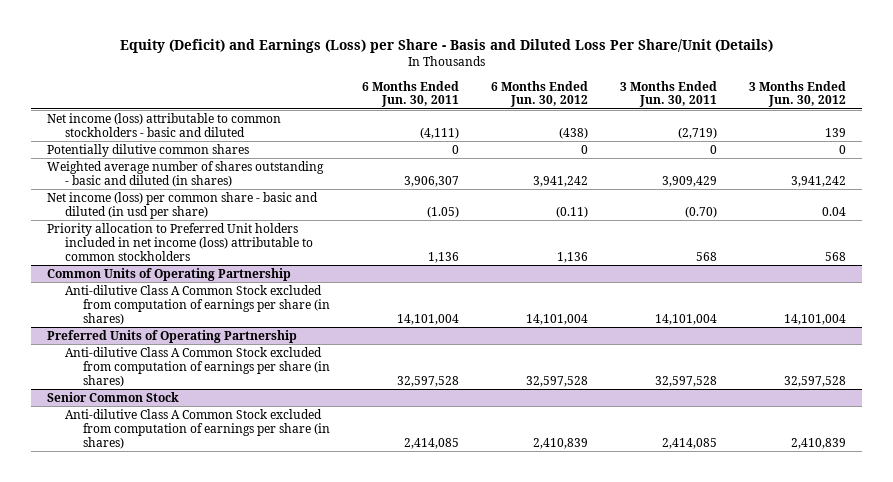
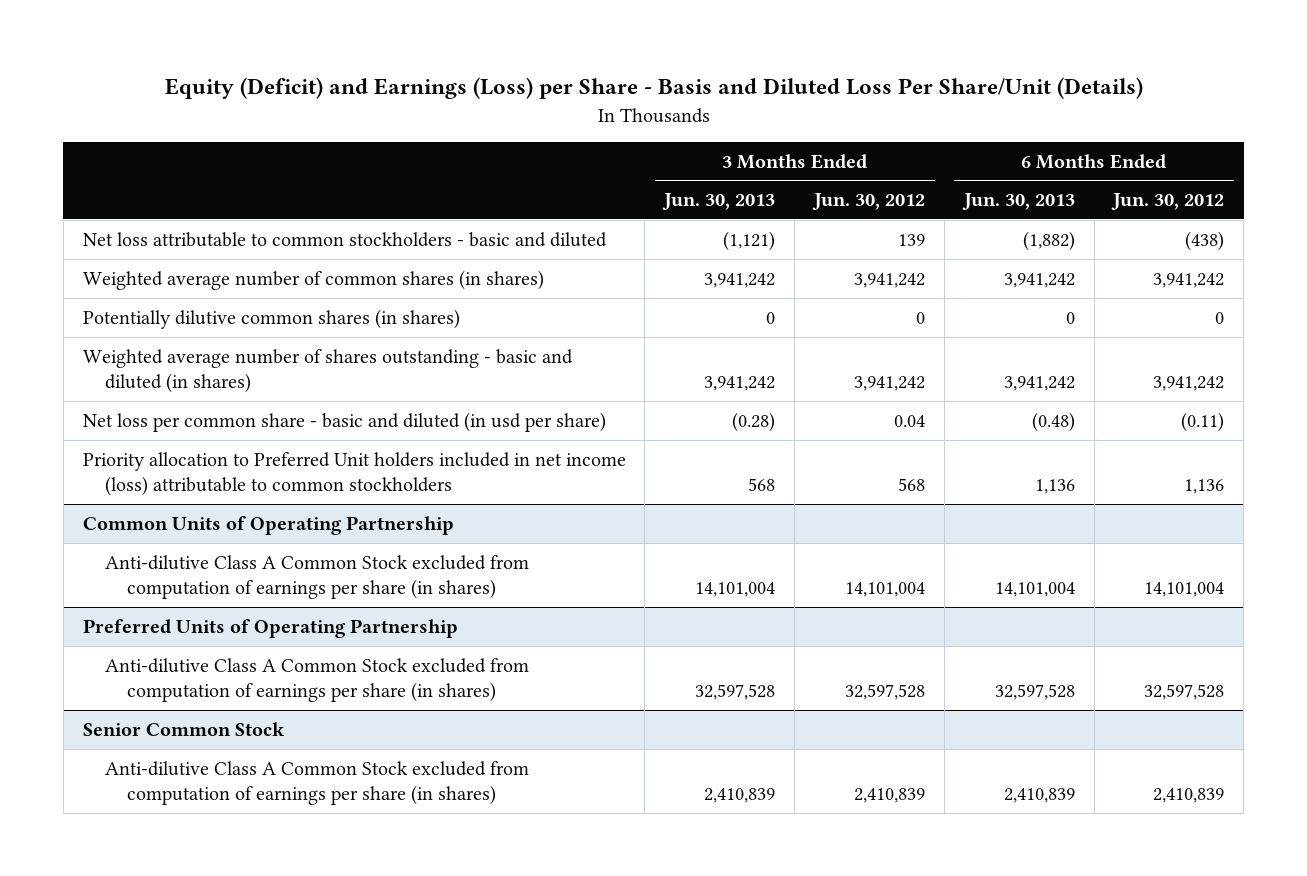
[362,80,460,108] 6 Months Ended Jun. 30, 2011 -> none
[620,80,718,108] 3 Months Ended Jun. 30, 2011 -> none
none -> [662,193,776,211] Jun. 30, 2013
none -> [961,193,1075,211] Jun. 30, 2013
[47,112,282,137] Net income (loss) attributable to common stockholders - basic and diluted -> [82,231,607,247] Net loss attributable to common stockholders - basic and diluted
none -> [82,269,544,290] Weighted average number of common shares (in shares)
[47,143,250,157] Potentially dilutive common shares -> [82,308,460,329] Potentially dilutive common shares (in shares)
[47,191,319,219] Net income (loss) per common share - basic and diluted (in usd per share) -> [82,411,606,432] Net loss per common share - basic and diluted (in usd per share)

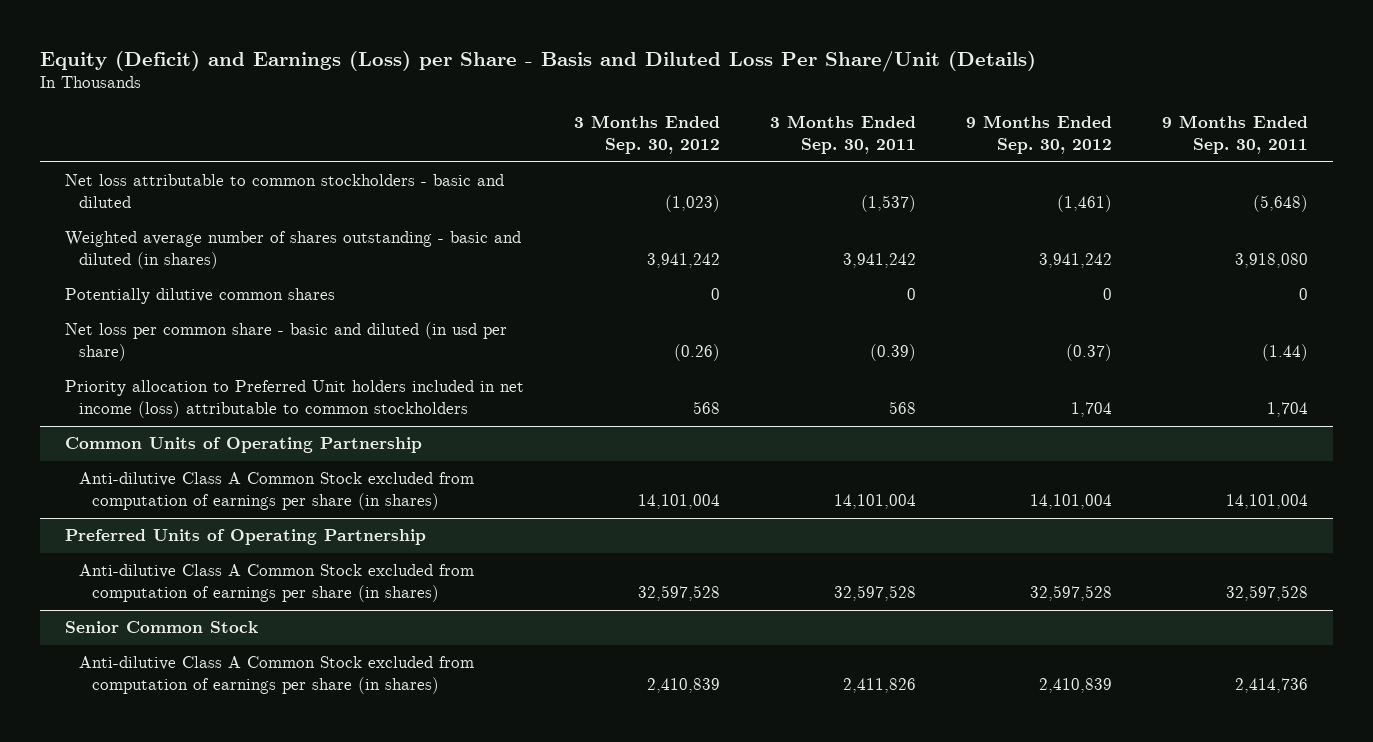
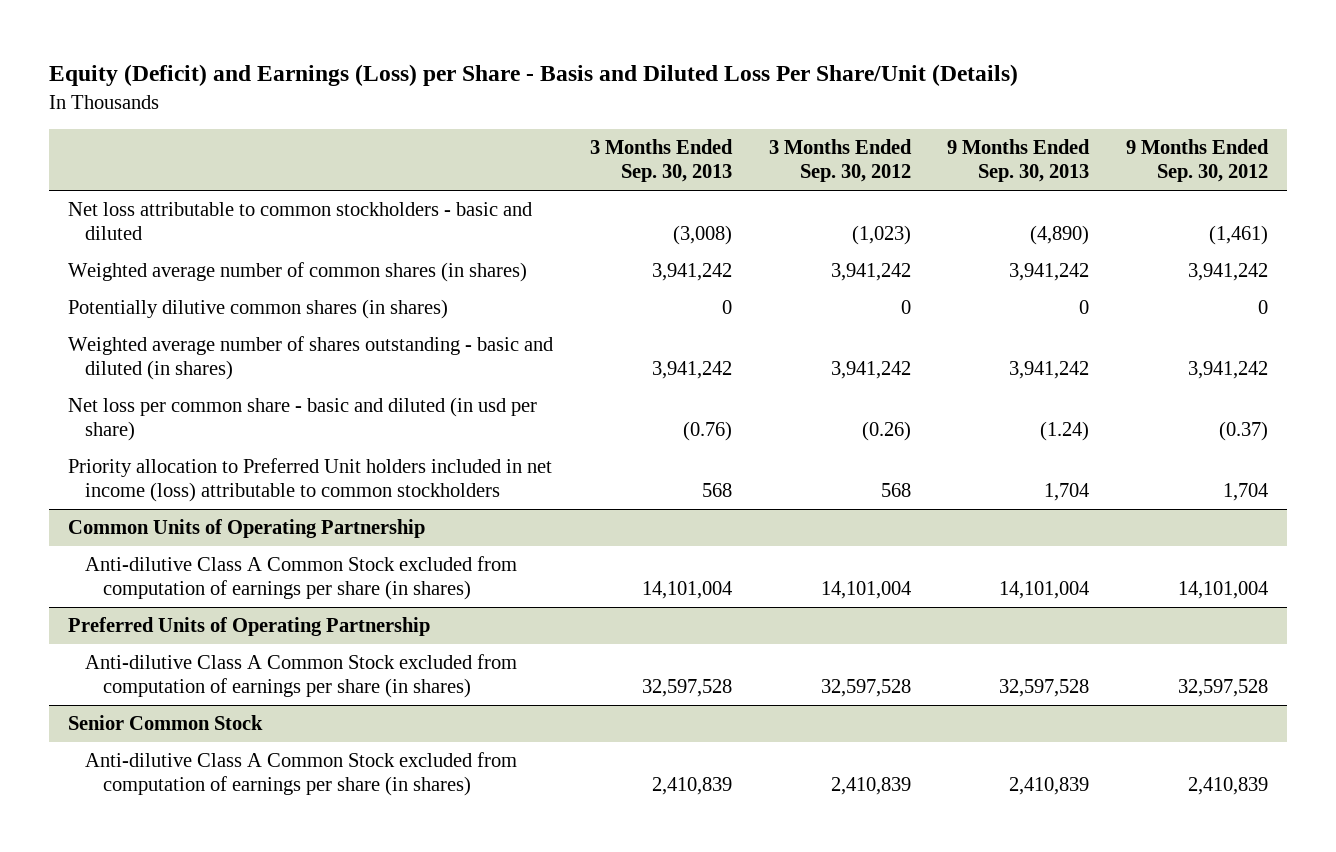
[769,115,916,155] 3 Months Ended Sep. 30, 2011 -> none
[1162,115,1309,155] 9 Months Ended Sep. 30, 2011 -> none
none -> [589,139,733,183] 3 Months Ended Sep. 30, 2013
none -> [947,139,1091,183] 9 Months Ended Sep. 30, 2013
none -> [67,262,527,283] Weighted average number of common shares (in shares)
none -> [67,299,448,320] Potentially dilutive common shares (in shares)
[64,288,335,305] Potentially dilutive common shares -> none

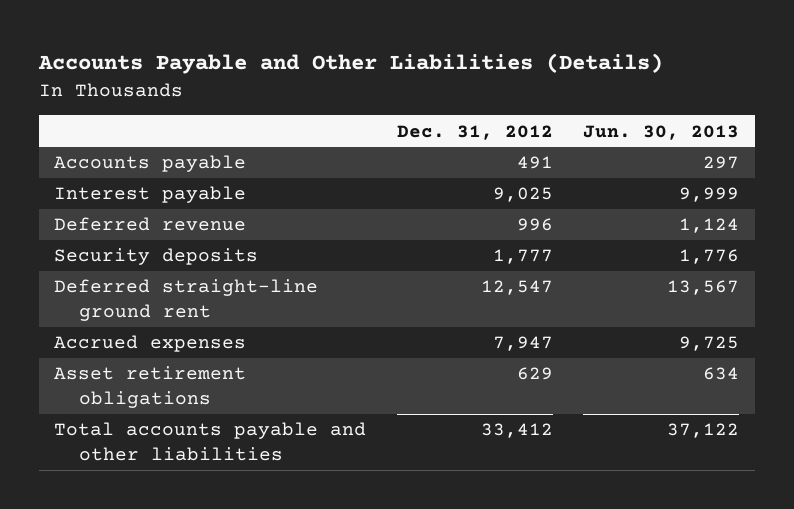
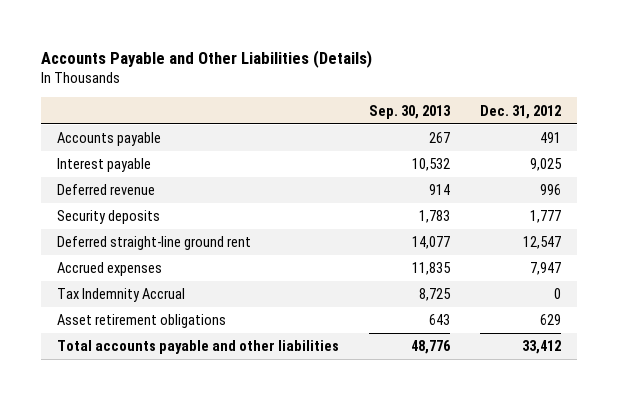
[583,124,740,140] Jun. 30, 2013 -> none
none -> [369,104,452,119] Sep. 30, 2013
none -> [56,288,185,303] Tax Indemnity Accrual

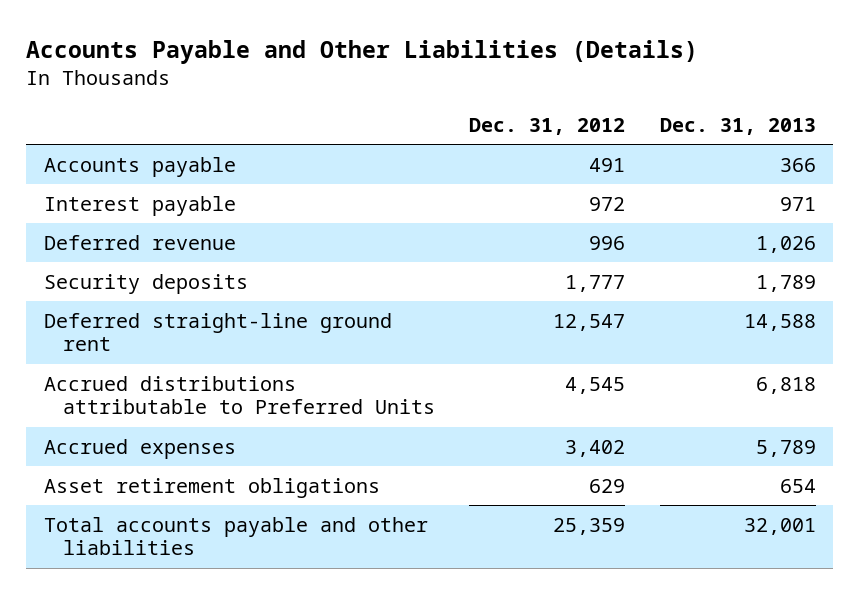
[369,104,452,119] Sep. 30, 2013 -> none
none -> [659,117,816,135] Dec. 31, 2013
[530,158,563,172] 9,025 -> [589,196,626,211] 972
[56,288,185,303] Tax Indemnity Accrual -> none
none -> [43,375,435,415] Accrued distributions attributable to Preferred Units
[530,262,562,276] 7,947 -> [565,439,626,457] 3,402
[522,340,562,355] 33,412 -> [553,517,626,535] 25,359

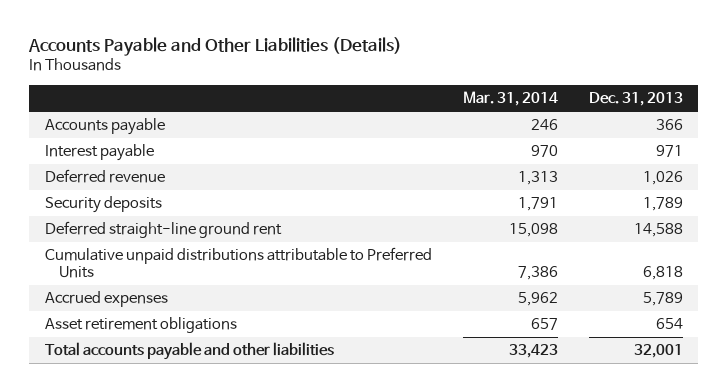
[469,117,626,135] Dec. 31, 2012 -> none
none -> [462,91,558,107] Mar. 31, 2014
[43,375,435,415] Accrued distributions attributable to Preferred Units -> [44,247,432,279] Cumulative unpaid distributions attributable to Preferred Units

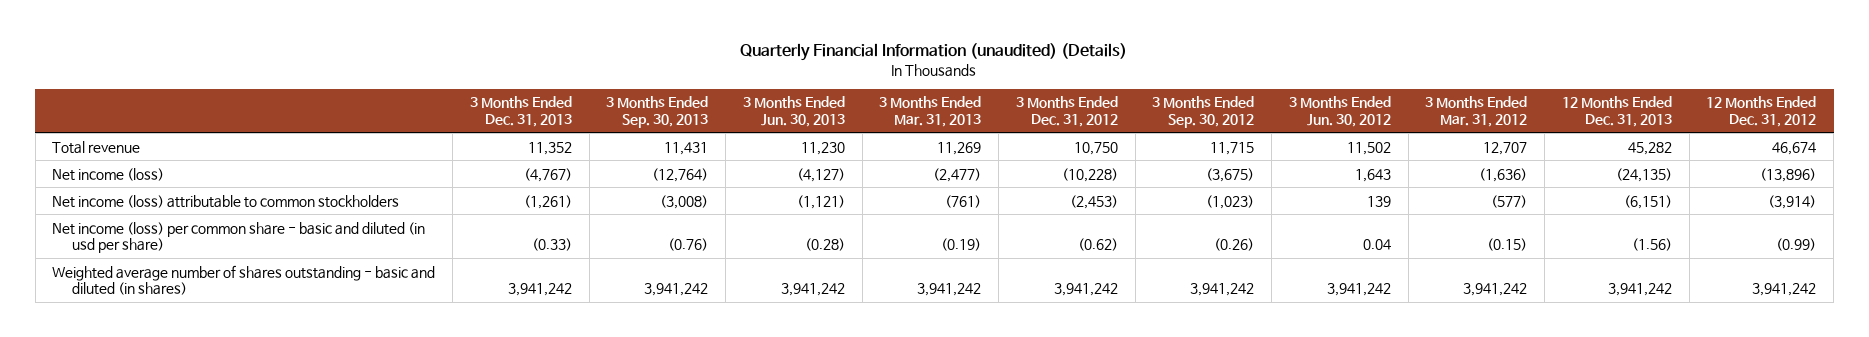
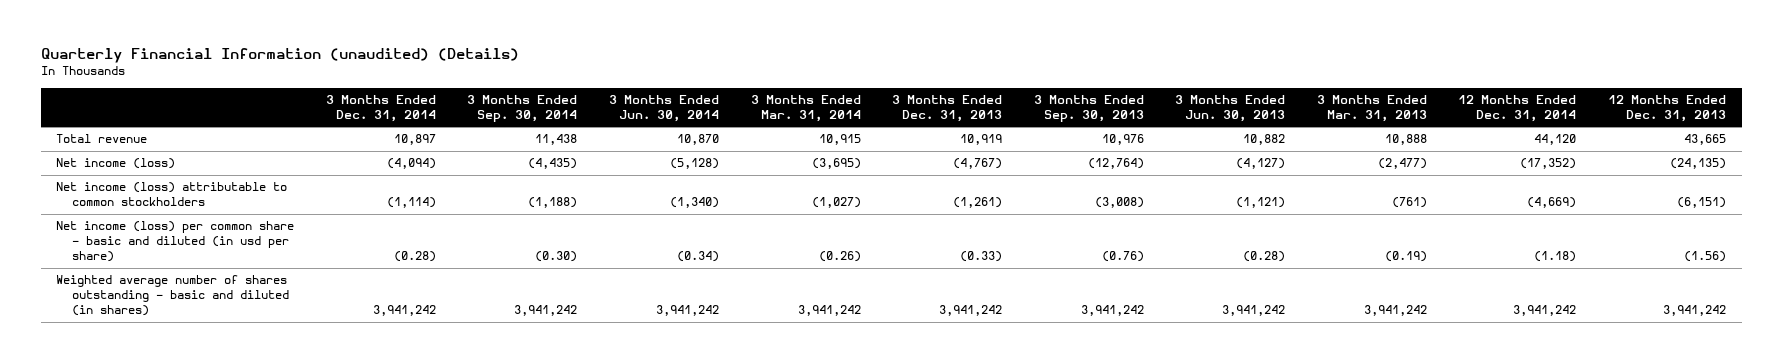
[1015,96,1118,127] 3 Months Ended Dec. 31, 2012 -> none
[1152,96,1255,128] 3 Months Ended Sep. 30, 2012 -> none
[1288,96,1391,127] 3 Months Ended Jun. 30, 2012 -> none
[1425,96,1528,127] 3 Months Ended Mar. 31, 2012 -> none
[1706,96,1817,127] 12 Months Ended Dec. 31, 2012 -> none
none -> [325,94,436,122] 3 Months Ended Dec. 31, 2014
none -> [467,94,578,122] 3 Months Ended Sep. 30, 2014
none -> [609,94,720,122] 3 Months Ended Jun. 30, 2014
none -> [750,94,861,122] 3 Months Ended Mar. 31, 2014
none -> [1458,94,1577,122] 12 Months Ended Dec. 31, 2014
[527,141,572,155] 11,352 -> [960,134,1003,146] 10,919
[664,141,709,155] 11,431 -> [1101,134,1144,146] 10,976
[800,141,845,155] 11,230 -> [1243,134,1286,146] 10,882
[937,141,982,155] 11,269 -> [1384,134,1427,146] 10,888
[1627,141,1672,155] 45,282 -> [1683,134,1726,146] 43,665

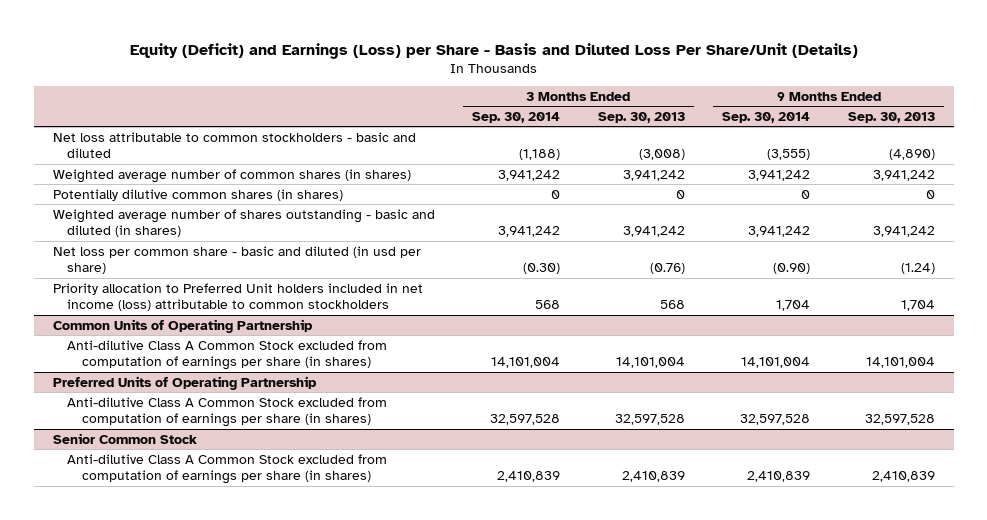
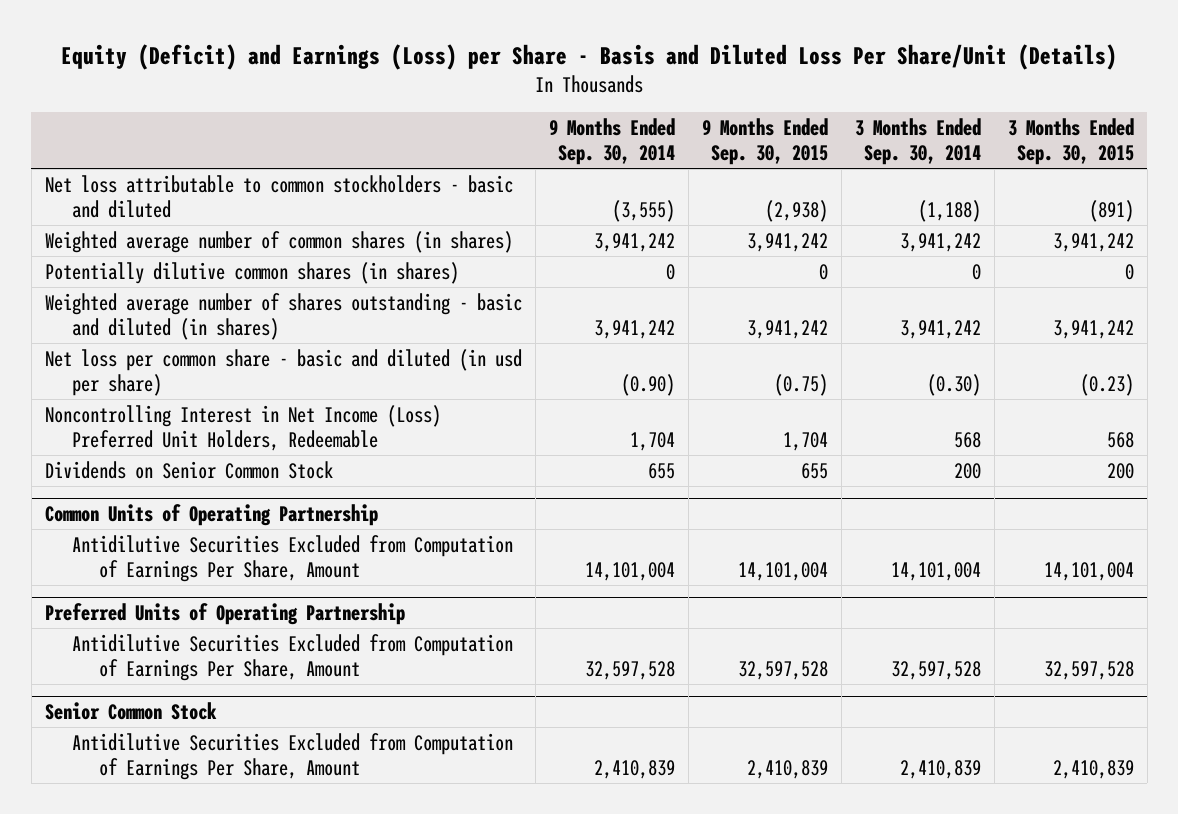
[597,111,685,123] Sep. 30, 2013 -> none
[847,111,935,123] Sep. 30, 2013 -> none
none -> [701,118,828,165] 9 Months Ended Sep. 30, 2015
none -> [1007,118,1134,165] 3 Months Ended Sep. 30, 2015
[52,282,423,312] Priority allocation to Preferred Unit holders included in net income (loss) attributable to common stockholders -> [44,404,441,451] Noncontrolling Interest in Net Income (Loss) Preferred Unit Holders, Redeemable
none -> [44,460,333,479] Dividends on Senior Common Stock
[67,339,388,371] Anti-dilutive Class A Common Stock excluded from computation of earnings per share (in shares) -> [72,534,514,582] Antidilutive Securities Excluded from Computation of Earnings Per Share, Amount
[67,396,388,428] Anti-dilutive Class A Common Stock excluded from computation of earnings per share (in shares) -> [72,633,514,681] Antidilutive Securities Excluded from Computation of Earnings Per Share, Amount
[67,453,388,485] Anti-dilutive Class A Common Stock excluded from computation of earnings per share (in shares) -> [72,732,514,780] Antidilutive Securities Excluded from Computation of Earnings Per Share, Amount

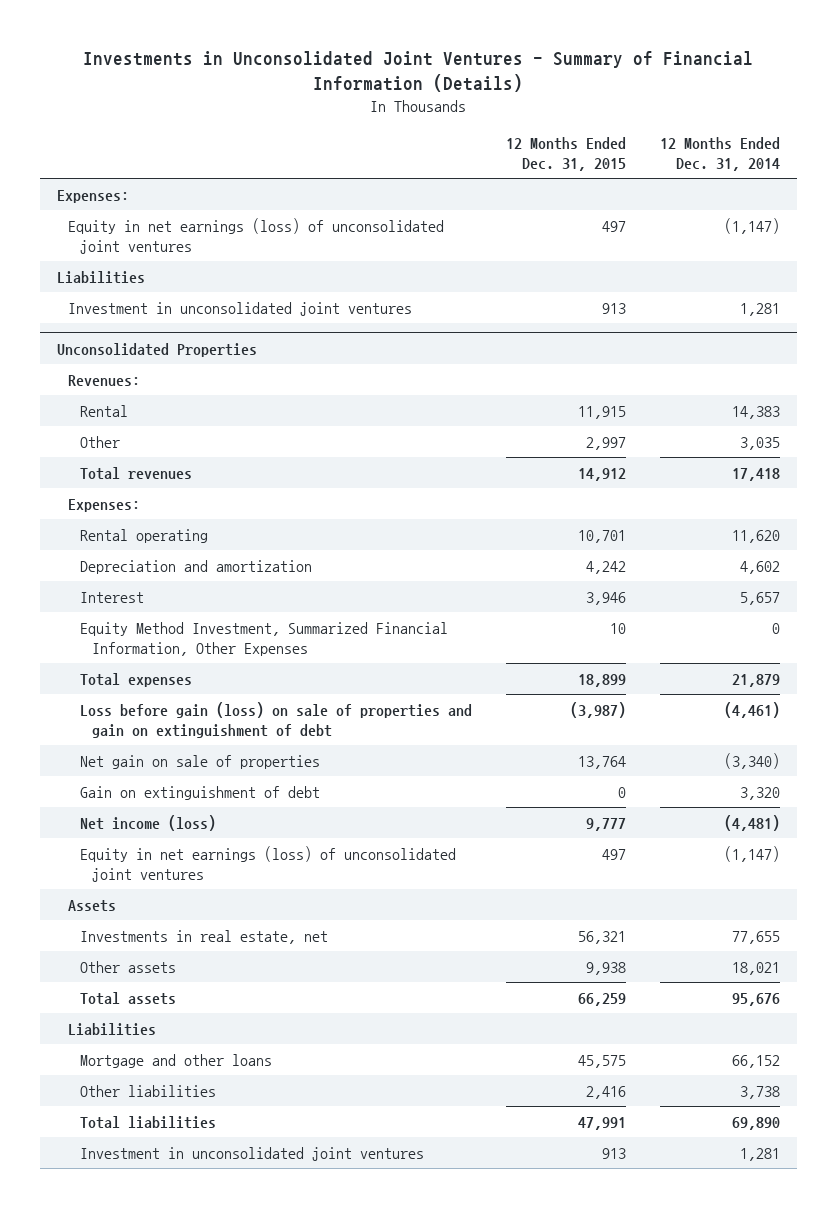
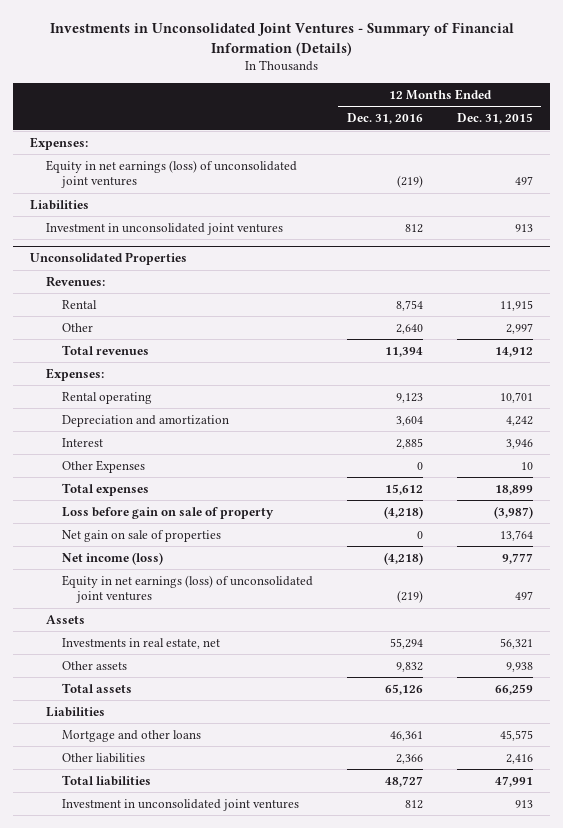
[659,136,780,171] 12 Months Ended Dec. 31, 2014 -> none
none -> [346,113,423,125] Dec. 31, 2016
[80,621,449,656] Equity Method Investment, Summarized Financial Information, Other Expenses -> [61,459,145,473] Other Expenses
[80,701,473,738] Loss before gain (loss) on sale of properties and gain on extinguishment of debt -> [61,506,274,519] Loss before gain on sale of property
[80,785,321,800] Gain on extinguishment of debt -> none

